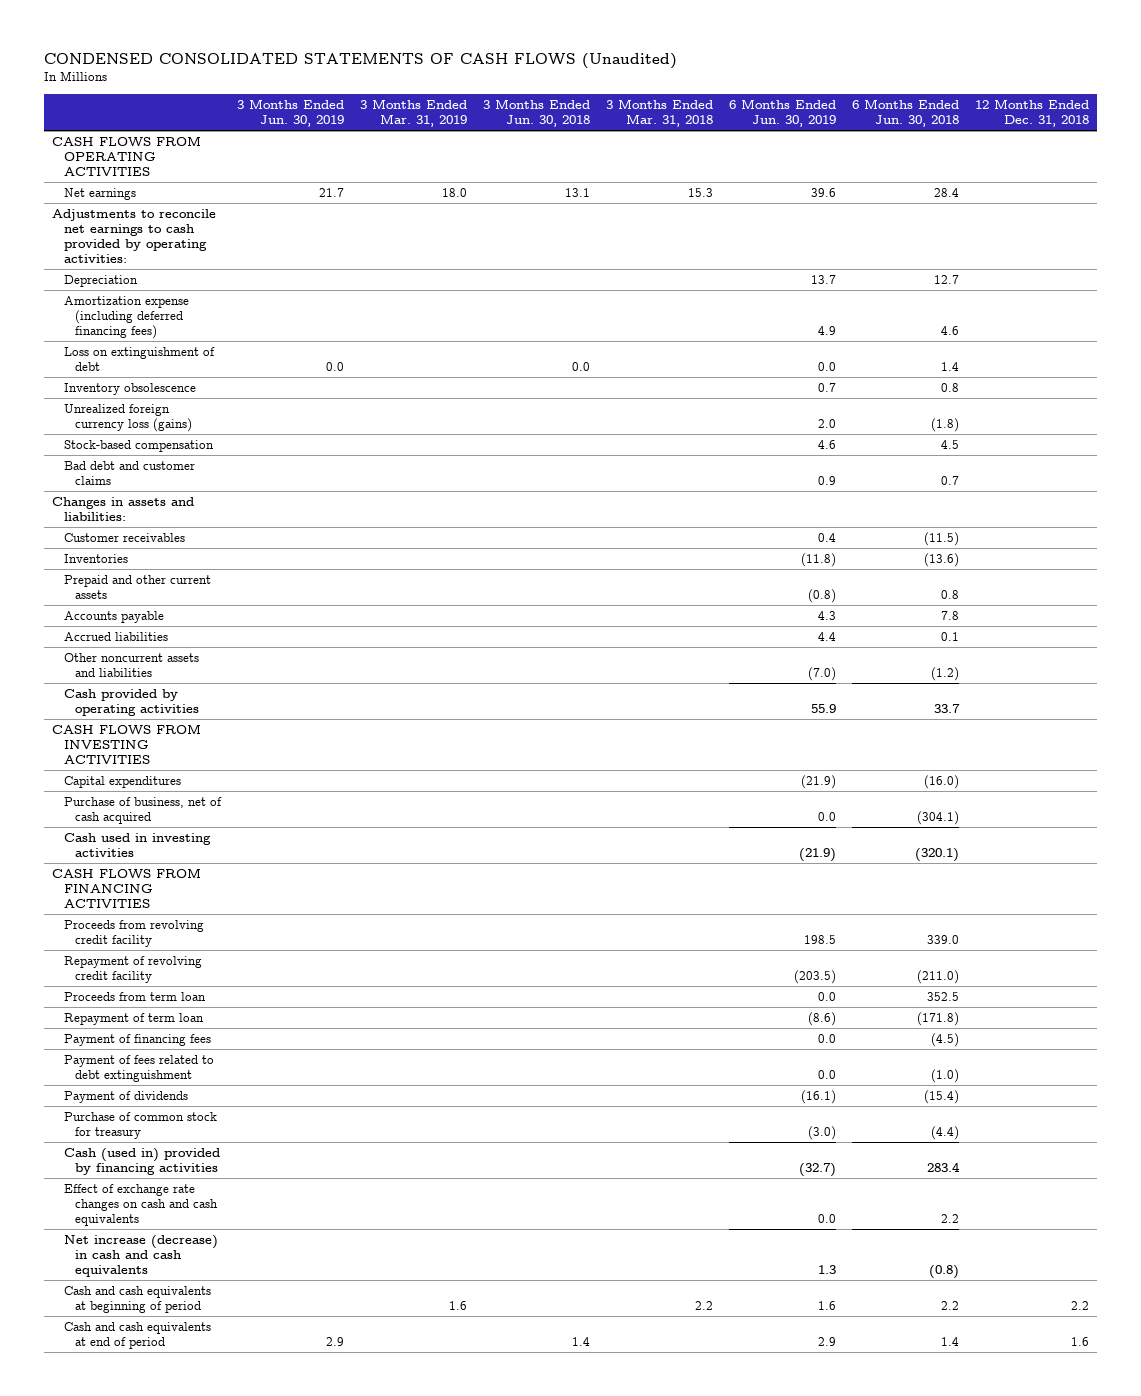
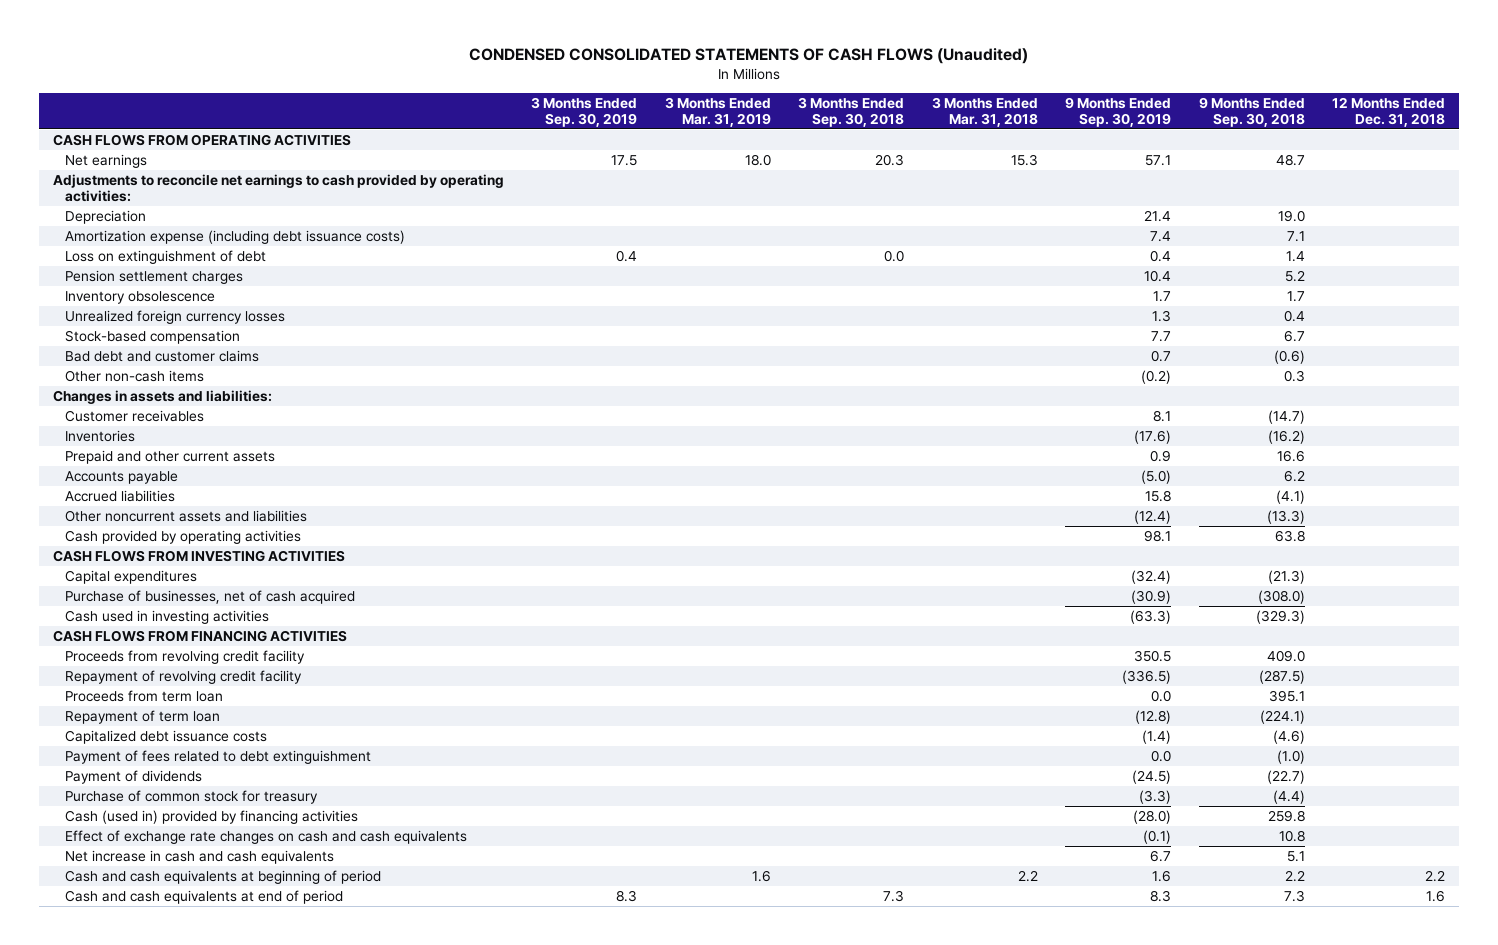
[236,99,344,127] 3 Months Ended Jun. 30, 2019 -> none
[482,99,590,127] 3 Months Ended Jun. 30, 2018 -> none
[728,99,836,127] 6 Months Ended Jun. 30, 2019 -> none
[851,99,959,127] 6 Months Ended Jun. 30, 2018 -> none
none -> [531,96,638,127] 3 Months Ended Sep. 30, 2019
none -> [798,96,905,127] 3 Months Ended Sep. 30, 2018
none -> [1065,96,1172,127] 9 Months Ended Sep. 30, 2019
none -> [1198,96,1305,127] 9 Months Ended Sep. 30, 2018
[63,296,189,339] Amortization expense (including deferred financing fees) -> [65,230,406,245] Amortization expense (including debt issuance costs)
none -> [65,270,244,285] Pension settlement charges
[63,404,192,432] Unrealized foreign currency loss (gains) -> [65,310,286,325] Unrealized foreign currency losses
none -> [65,370,205,383] Other non-cash items
[63,797,222,824] Purchase of business, net of cash acquired -> [65,590,356,605] Purchase of businesses, net of cash acquired
[63,1034,211,1047] Payment of financing fees -> [65,730,268,745] Capitalized debt issuance costs
[63,1235,218,1277] Net increase (decrease) in cash and cash equivalents -> [65,850,335,865] Net increase in cash and cash equivalents

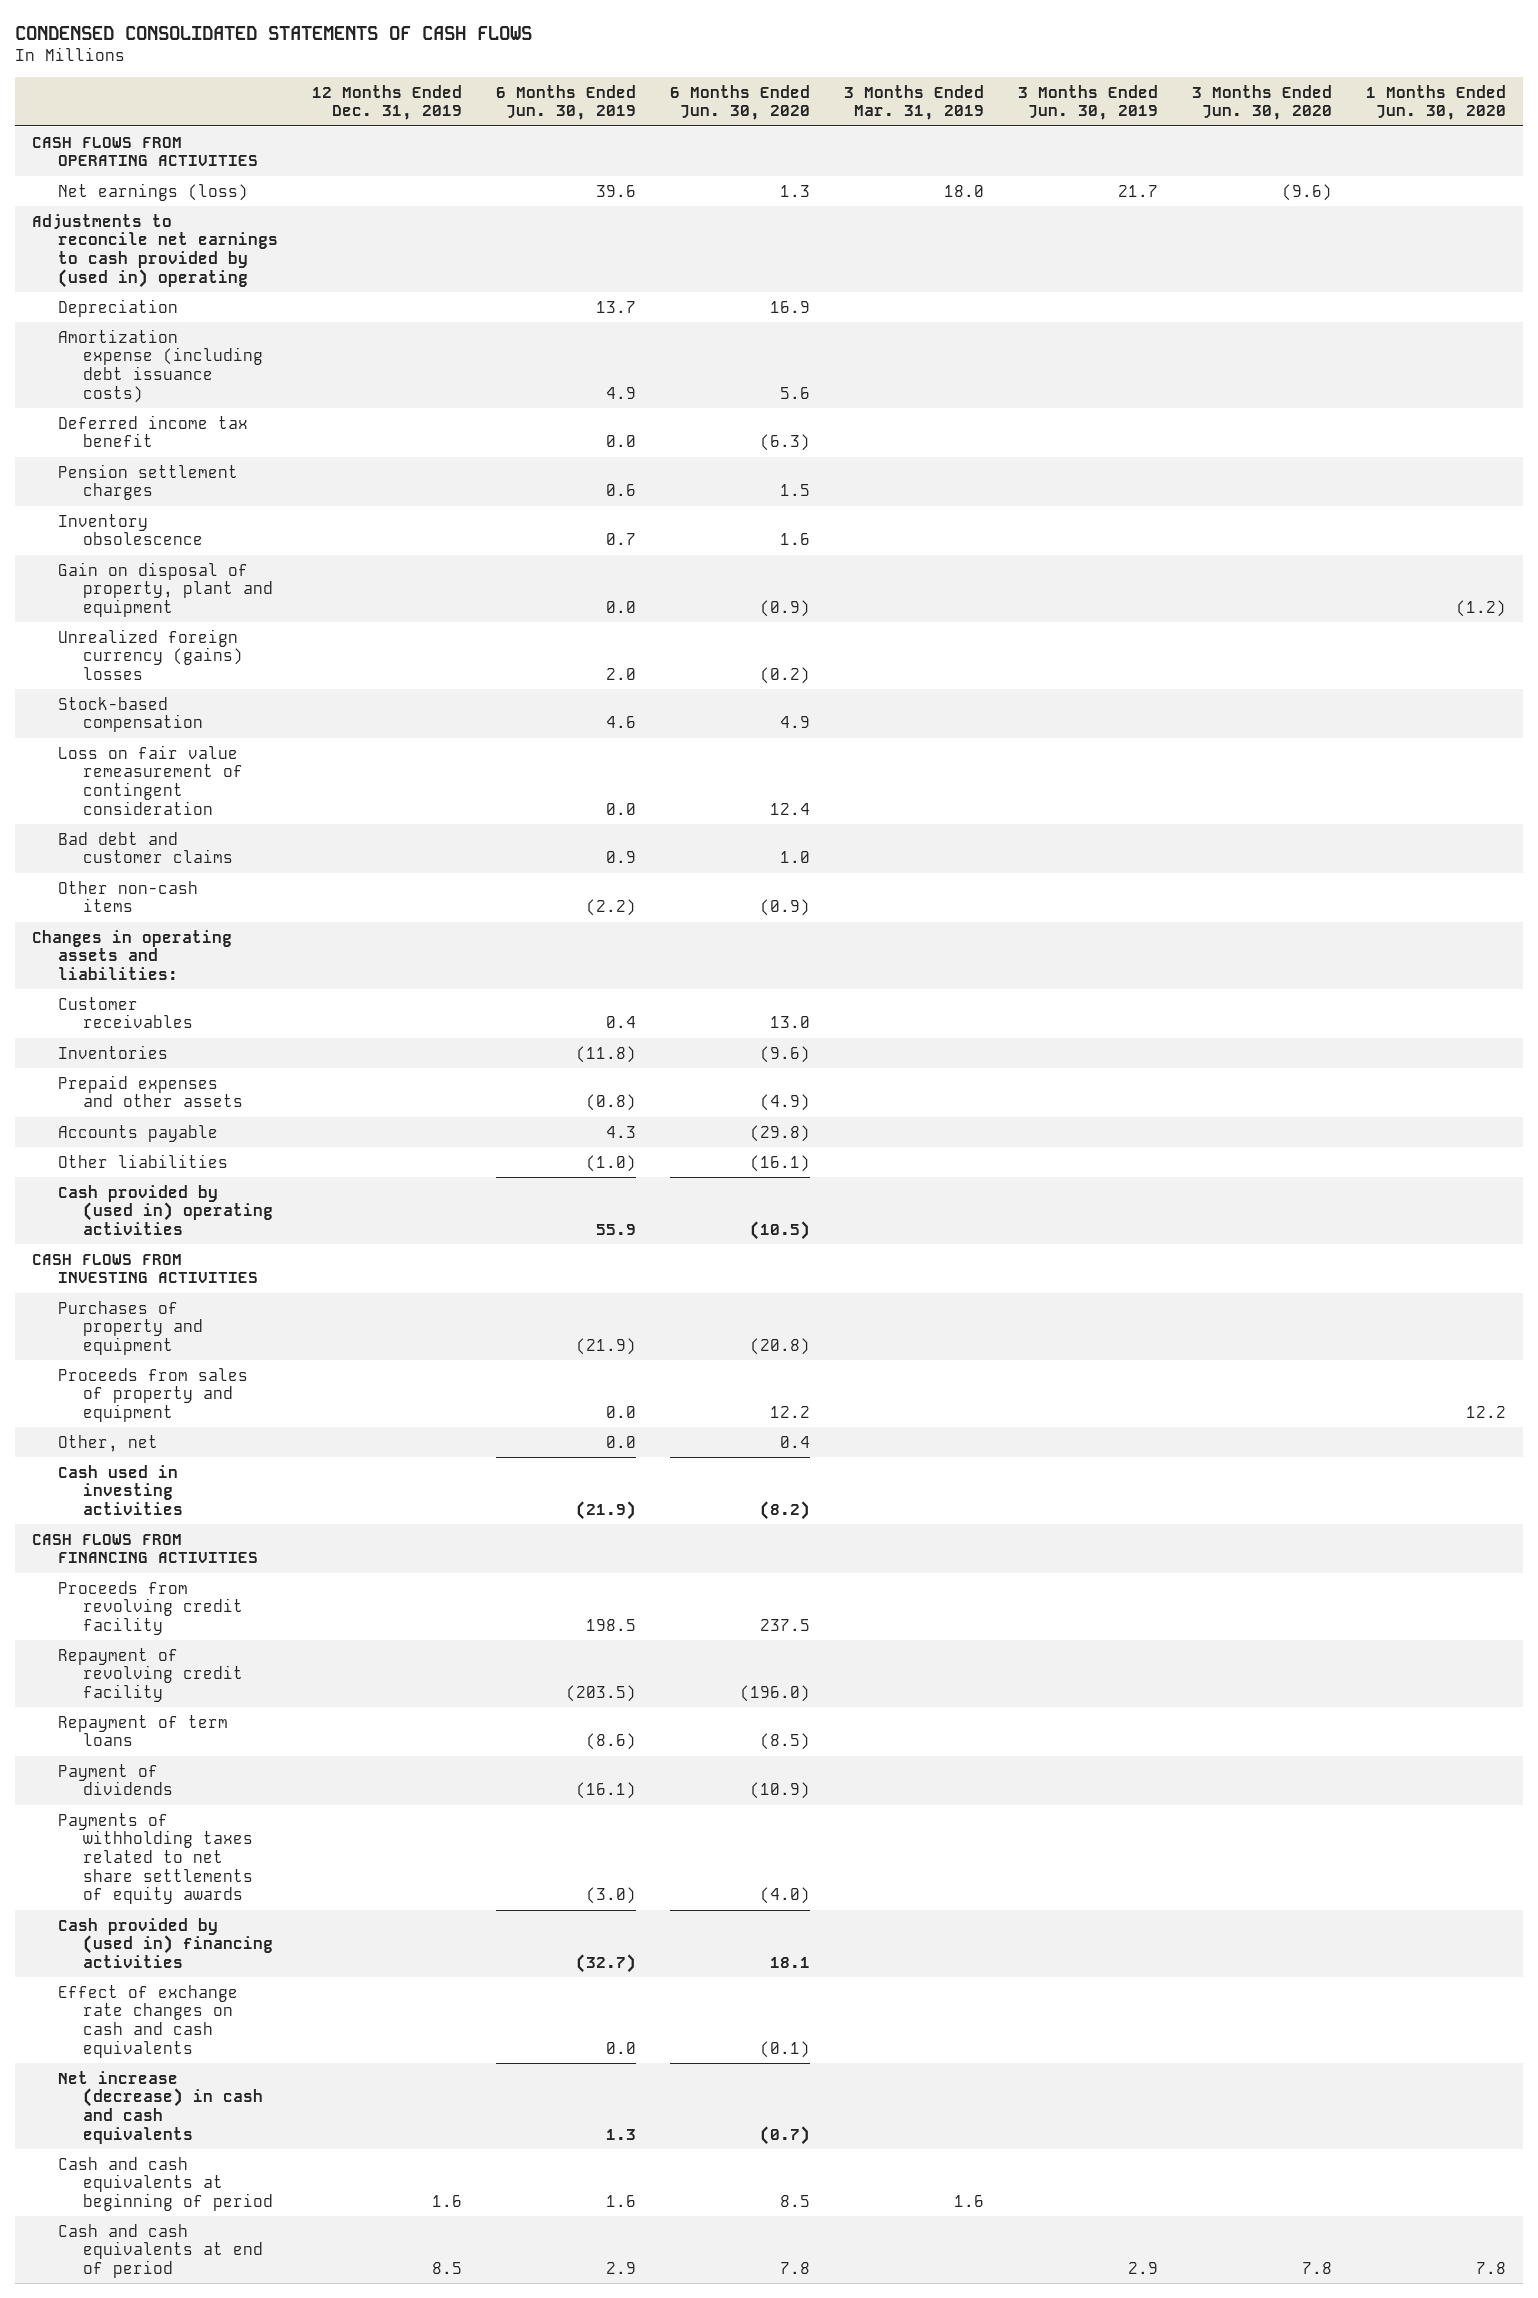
[469,48,1029,65] CONDENSED CONSOLIDATED STATEMENTS OF CASH FLOWS (Unaudited) -> [15,25,533,40] CONDENSED CONSOLIDATED STATEMENTS OF CASH FLOWS
[531,96,638,127] 3 Months Ended Sep. 30, 2019 -> none
[798,96,905,127] 3 Months Ended Sep. 30, 2018 -> none
[931,96,1038,127] 3 Months Ended Mar. 31, 2018 -> none
[1065,96,1172,127] 9 Months Ended Sep. 30, 2019 -> none
[1198,96,1305,127] 9 Months Ended Sep. 30, 2018 -> none
[1332,96,1446,127] 12 Months Ended Dec. 31, 2018 -> none
none -> [311,84,462,121] 12 Months Ended Dec. 31, 2019
none -> [495,84,636,121] 6 Months Ended Jun. 30, 2019
none -> [669,84,810,121] 6 Months Ended Jun. 30, 2020
none -> [1017,84,1158,121] 3 Months Ended Jun. 30, 2019
none -> [1192,84,1333,121] 3 Months Ended Jun. 30, 2020
none -> [1366,84,1507,121] 1 Months Ended Jun. 30, 2020
[65,154,148,169] Net earnings -> [57,182,248,201] Net earnings (loss)
[52,174,504,202] Adjustments to reconcile net earnings to cash provided by operating activities: -> [32,213,278,288] Adjustments to reconcile net earnings to cash provided by (used in) operating
[65,250,267,265] Loss on extinguishment of debt -> none
none -> [57,414,248,448] Deferred income tax benefit
none -> [57,561,273,617] Gain on disposal of property, plant and equipment
[65,310,286,325] Unrealized foreign currency losses -> [57,628,243,680] Unrealized foreign currency (gains) losses
none -> [57,744,243,815] Loss on fair value remeasurement of contingent consideration
[52,390,272,405] Changes in assets and liabilities: -> [32,929,233,980] Changes in operating assets and liabilities:
[65,450,276,465] Prepaid and other current assets -> [57,1074,243,1108] Prepaid expenses and other assets
[65,510,308,523] Other noncurrent assets and liabilities -> none
[65,490,176,503] Accrued liabilities -> [57,1153,228,1168] Other liabilities
[65,530,302,545] Cash provided by operating activities -> [57,1184,273,1235] Cash provided by (used in) operating activities
[65,590,356,605] Purchase of businesses, net of cash acquired -> none
[65,570,198,585] Capital expenditures -> [57,1300,203,1355] Purchases of property and equipment
none -> [57,1367,248,1422] Proceeds from sales of property and equipment
none -> [57,1434,158,1452] Other, net
[65,690,224,703] Proceeds from term loan -> none
[65,730,268,745] Capitalized debt issuance costs -> none
[65,750,372,765] Payment of fees related to debt extinguishment -> none
[65,710,221,725] Repayment of term loan -> [57,1714,228,1747] Repayment of term loans
[65,790,319,805] Purchase of common stock for treasury -> none
none -> [57,1812,253,1905] Payments of withholding taxes related to net share settlements of equity awards
[65,810,359,825] Cash (used in) provided by financing activities -> [57,1917,273,1968] Cash provided by (used in) financing activities
[65,850,335,865] Net increase in cash and cash equivalents -> [57,2070,263,2144] Net increase (decrease) in cash and cash equivalents

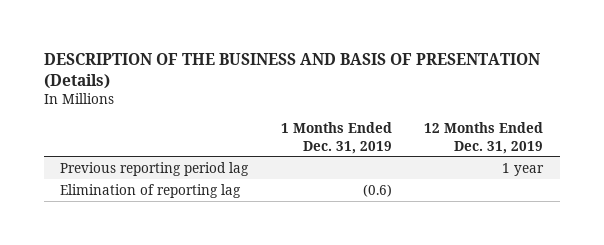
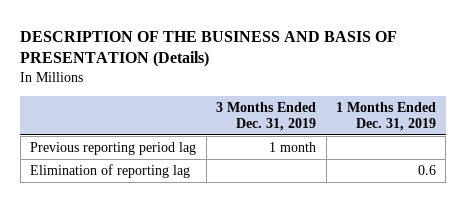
[424,122,544,154] 12 Months Ended Dec. 31, 2019 -> none
none -> [216,101,317,131] 3 Months Ended Dec. 31, 2019
[362,183,392,197] (0.6) -> [417,165,436,176] 0.6

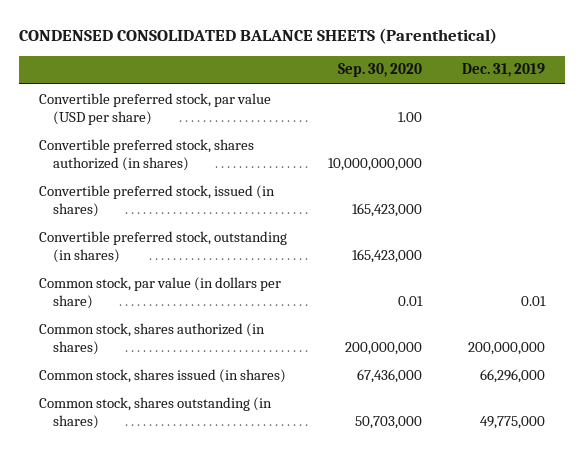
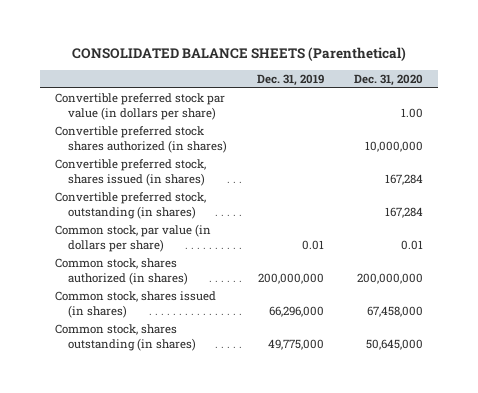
[19,28,498,45] CONDENSED CONSOLIDATED BALANCE SHEETS (Parenthetical) -> [72,47,407,62] CONSOLIDATED BALANCE SHEETS (Parenthetical)
[337,63,422,78] Sep. 30, 2020 -> none
none -> [354,73,424,86] Dec. 31, 2020
[39,92,272,126] Convertible preferred stock, par value (USD per share) -> [55,93,226,121] Convertible preferred stock par value (in dollars per share)
[39,138,255,172] Convertible preferred stock, shares authorized (in shares) -> [55,126,228,154] Convertible preferred stock shares authorized (in shares)
[39,184,276,218] Convertible preferred stock, issued (in shares) -> [55,159,207,187] Convertible preferred stock, shares issued (in shares)

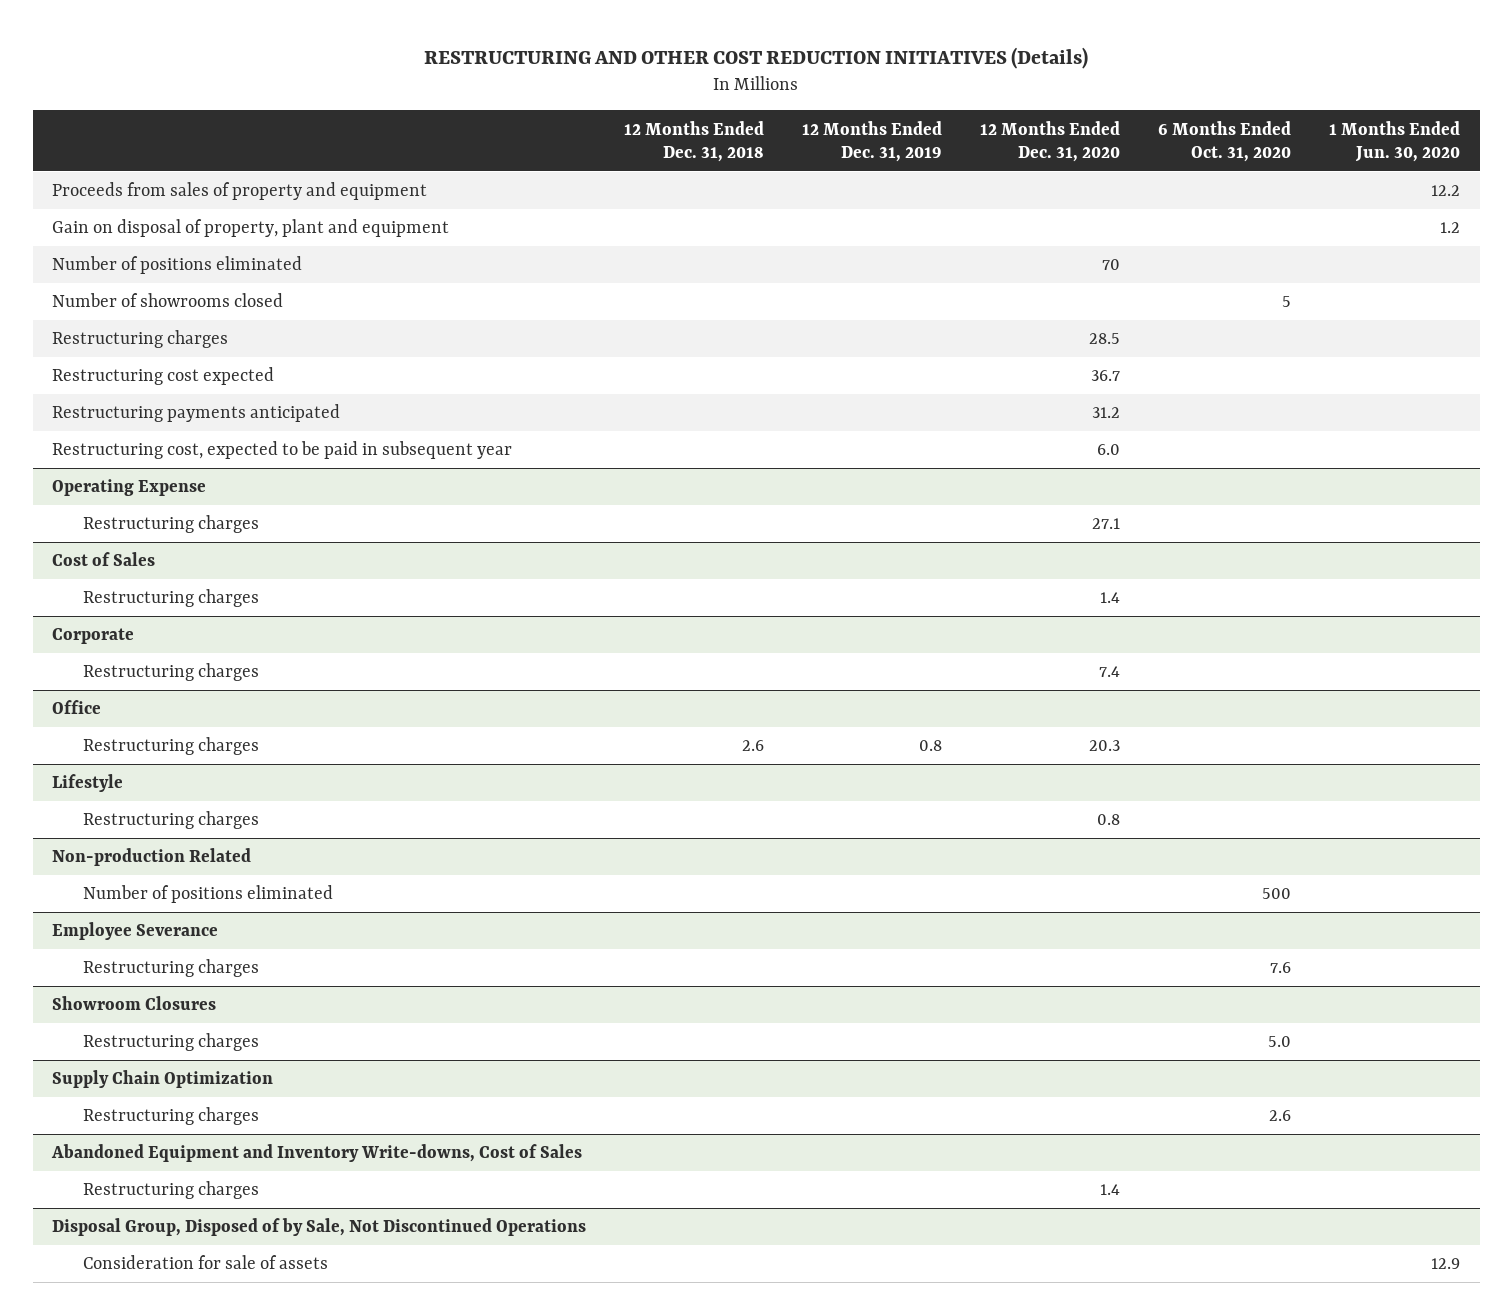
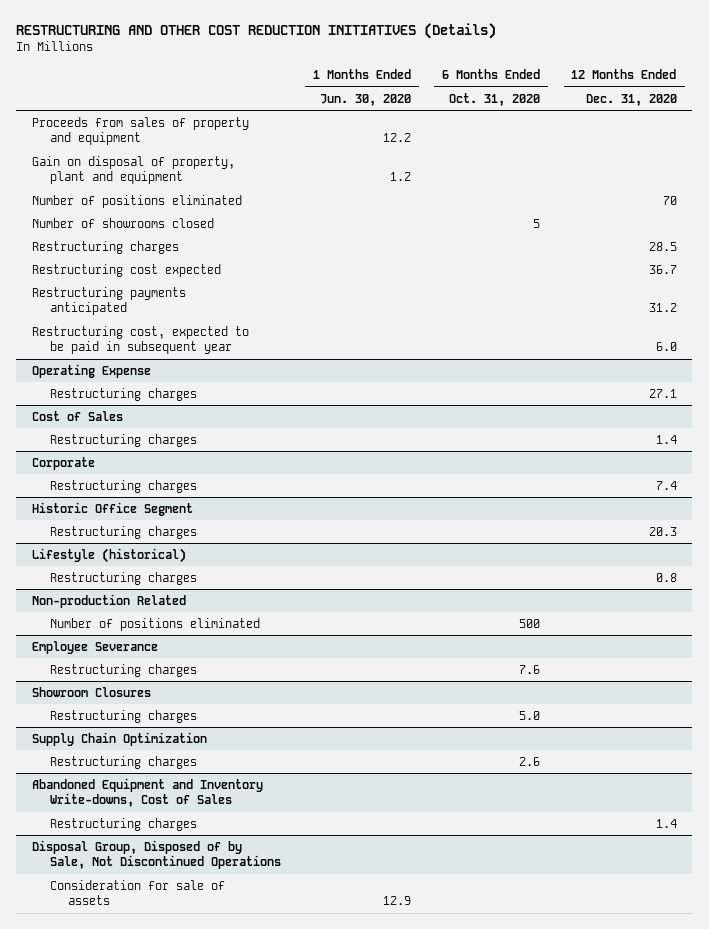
[624,120,765,162] 12 Months Ended Dec. 31, 2018 -> none
[802,120,943,162] 12 Months Ended Dec. 31, 2019 -> none
[51,700,101,715] Office -> [32,501,194,516] Historic Office Segment
[51,774,123,793] Lifestyle -> [32,547,187,563] Lifestyle (historical)

